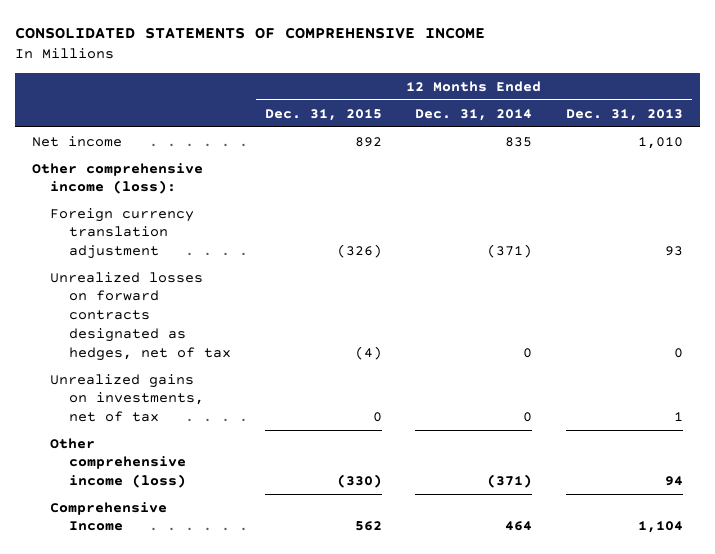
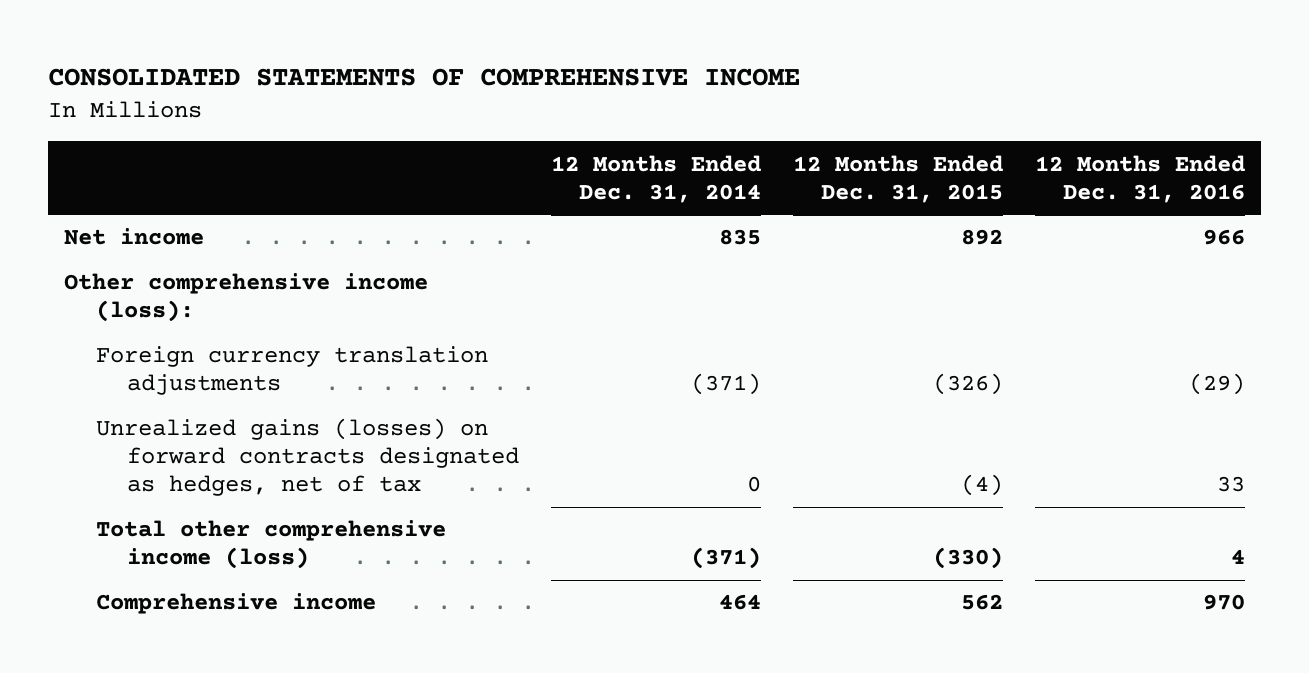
[566,108,684,121] Dec. 31, 2013 -> none
none -> [1035,154,1246,203] 12 Months Ended Dec. 31, 2016
[50,373,204,423] Unrealized gains on investments, net of tax -> none
[50,207,195,260] Foreign currency translation adjustment -> [95,346,488,396] Foreign currency translation adjustments
[50,271,231,361] Unrealized losses on forward contracts designated as hedges, net of tax -> [95,418,520,497] Unrealized gains (losses) on forward contracts designated as hedges, net of tax
[50,437,186,489] Other comprehensive income (loss) -> [95,520,446,570] Total other comprehensive income (loss)
[50,501,168,532] Comprehensive Income -> [95,593,376,615] Comprehensive income

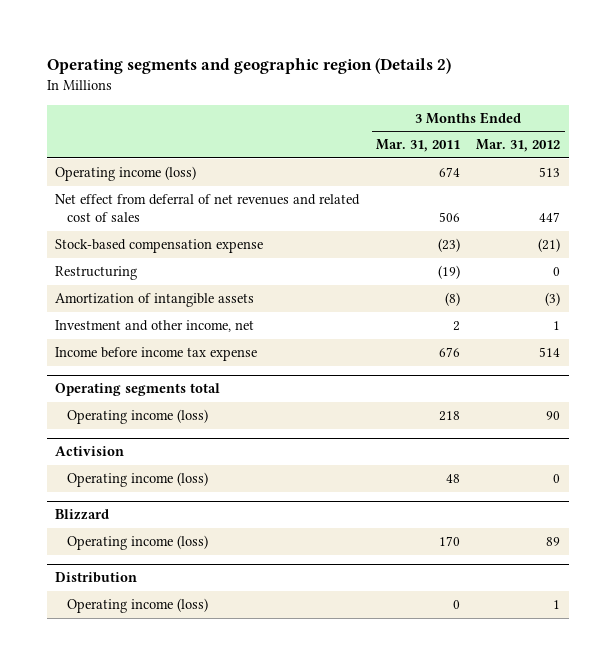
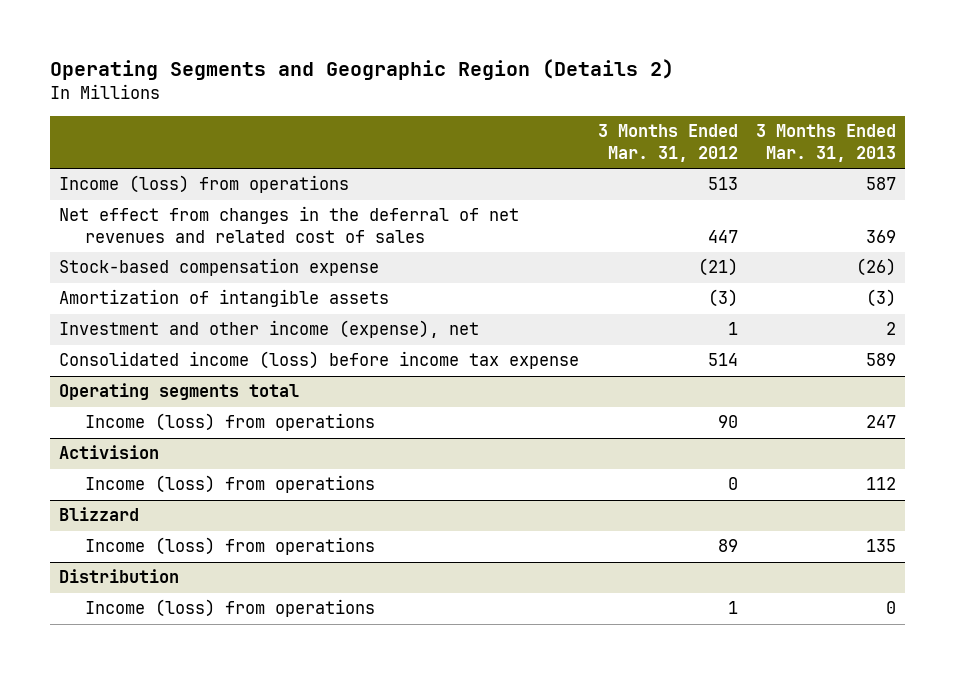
[47,58,452,75] Operating segments and geographic region (Details 2) -> [49,59,674,81] Operating Segments and Geographic Region (Details 2)
[375,139,460,153] Mar. 31, 2011 -> none
none -> [756,124,897,162] 3 Months Ended Mar. 31, 2013
[55,166,197,182] Operating income (loss) -> [59,175,350,194] Income (loss) from operations
[55,194,361,223] Net effect from deferral of net revenues and related cost of sales -> [59,206,520,244] Net effect from changes in the deferral of net revenues and related cost of sales
[55,266,138,281] Restructuring -> none
[55,320,255,333] Investment and other income, net -> [59,320,480,339] Investment and other income (expense), net
[55,347,258,362] Income before income tax expense -> [59,351,580,370] Consolidated income (loss) before income tax expense
[66,409,208,425] Operating income (loss) -> [84,413,375,432] Income (loss) from operations
[66,472,208,488] Operating income (loss) -> [84,475,375,494] Income (loss) from operations
[66,535,208,551] Operating income (loss) -> [84,537,375,556] Income (loss) from operations
[66,598,208,614] Operating income (loss) -> [84,599,375,618] Income (loss) from operations

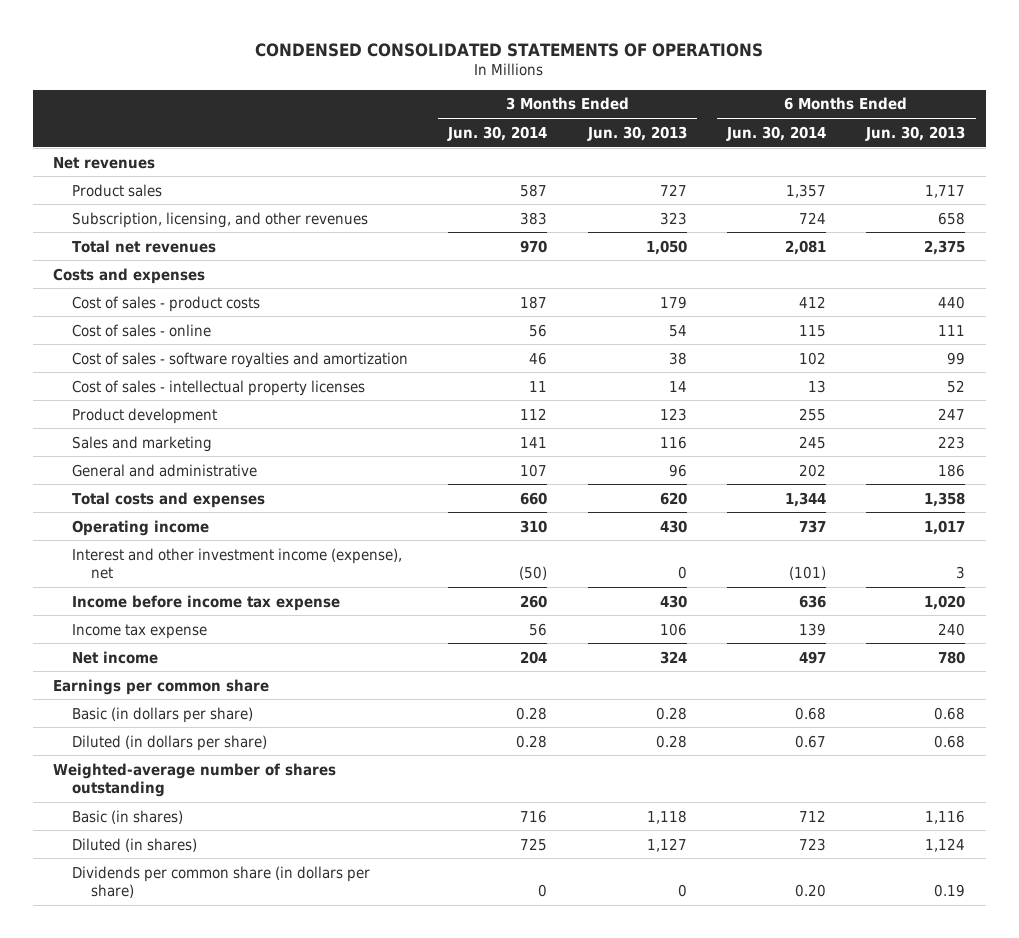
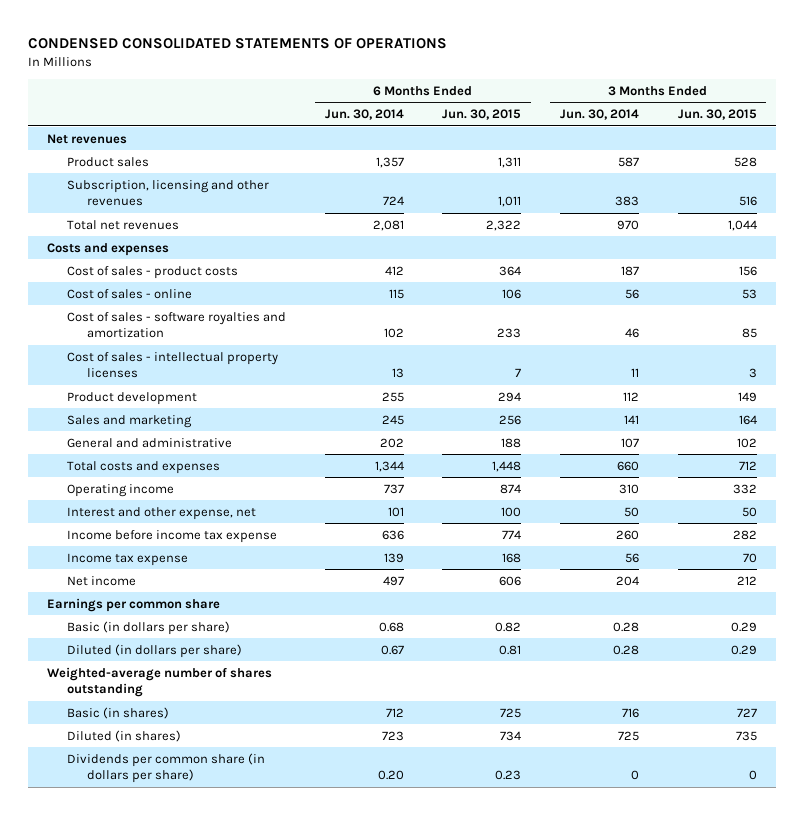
[586,125,687,141] Jun. 30, 2013 -> none
[865,125,966,141] Jun. 30, 2013 -> none
none -> [442,109,522,121] Jun. 30, 2015
none -> [677,109,757,121] Jun. 30, 2015
[72,211,369,228] Subscription, licensing, and other revenues -> [67,179,270,207] Subscription, licensing and other revenues
[72,547,403,579] Interest and other investment income (expense), net -> [67,506,257,520] Interest and other expense, net
[519,565,548,580] (50) -> [624,506,640,517] 50
[789,565,827,580] (101) -> [387,506,404,517] 101

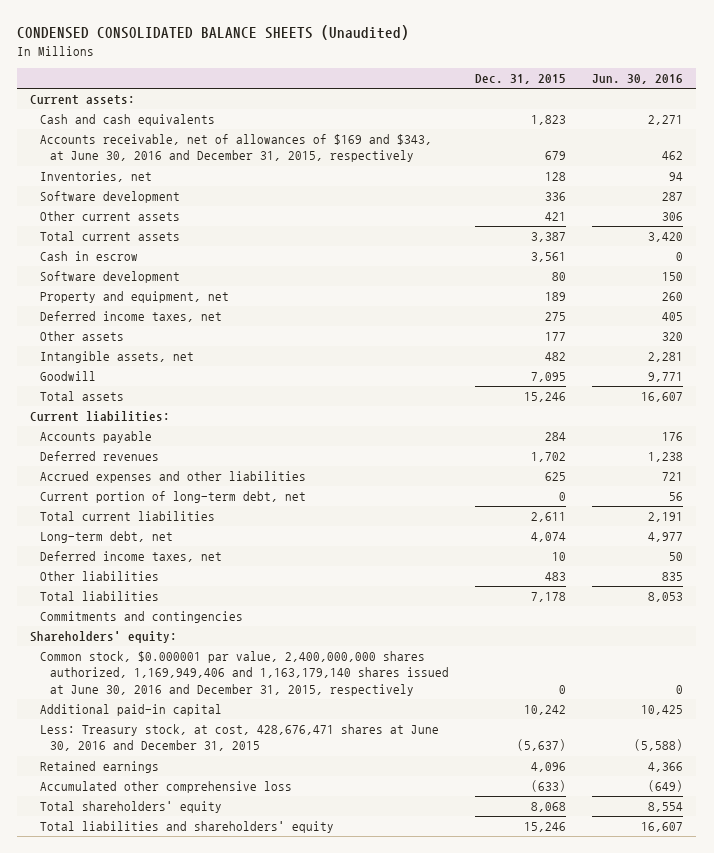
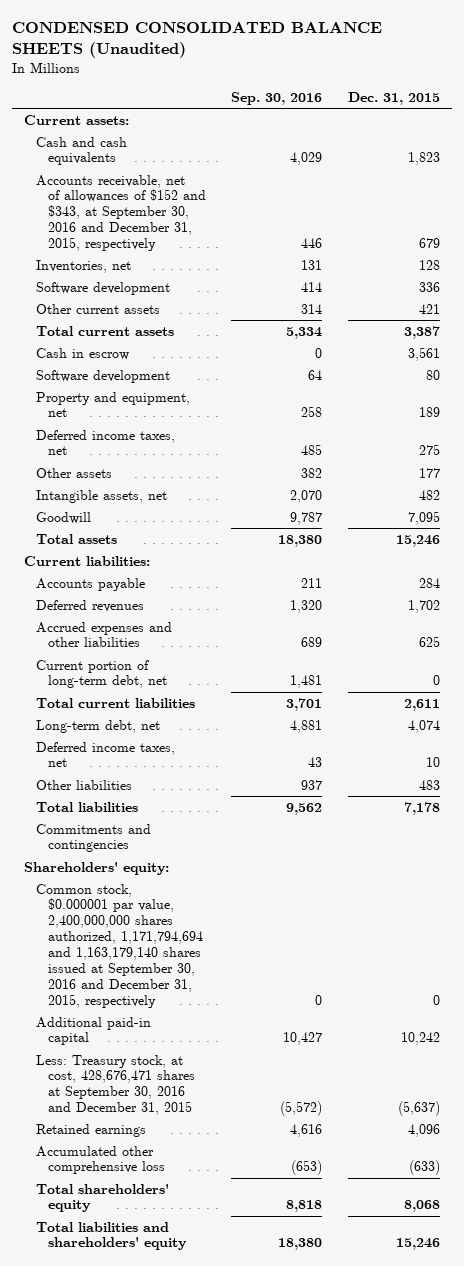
[592,74,684,85] Jun. 30, 2016 -> none
none -> [231,92,323,106] Sep. 30, 2016
[40,134,433,163] Accounts receivable, net of allowances of $169 and $343, at June 30, 2016 and December 31, 2015, respectively -> [36,174,207,252] Accounts receivable, net of allowances of $152 and $343, at September 30, 2016 and December 31, 2015, respectively
[40,651,449,696] Common stock, $0.000001 par value, 2,400,000,000 shares authorized, 1,169,949,406 and 1,163,179,140 shares issued at June 30, 2016 and December 31, 2015, respectively -> [36,883,204,1008] Common stock, $0.000001 par value, 2,400,000,000 shares authorized, 1,171,794,694 and 1,163,179,140 shares issued at September 30, 2016 and December 31, 2015, respectively
[40,724,440,752] Less: Treasury stock, at cost, 428,676,471 shares at June 30, 2016 and December 31, 2015 -> [36,1054,196,1116] Less: Treasury stock, at cost, 428,676,471 shares at September 30, 2016 and December 31, 2015

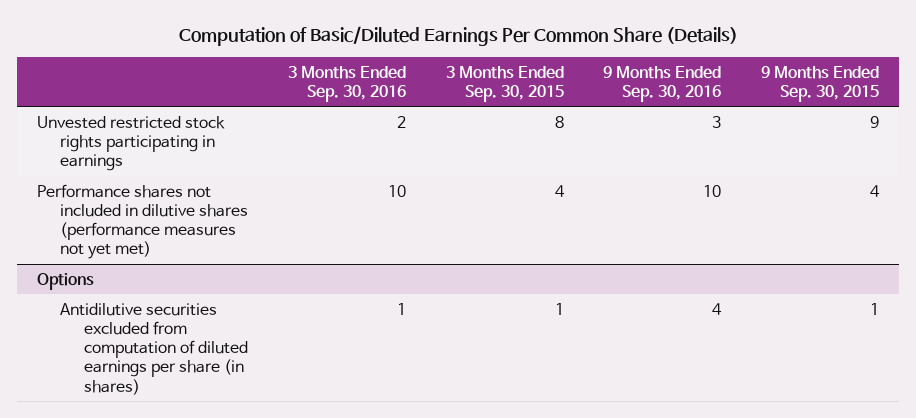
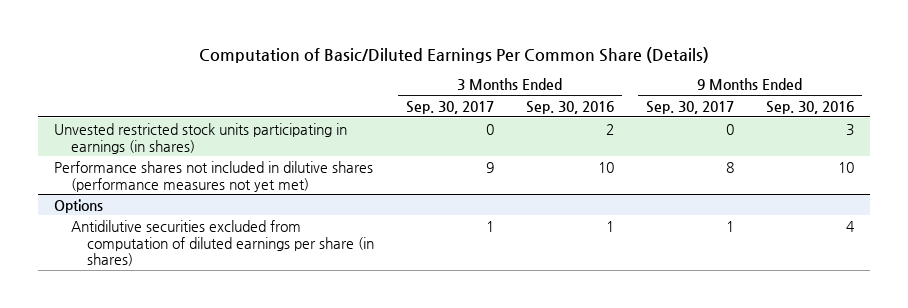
[445,65,564,102] 3 Months Ended Sep. 30, 2015 -> none
[760,65,879,102] 9 Months Ended Sep. 30, 2015 -> none
none -> [405,100,494,114] Sep. 30, 2017
none -> [645,100,734,114] Sep. 30, 2017
[37,115,226,172] Unvested restricted stock rights participating in earnings -> [54,122,348,154] Unvested restricted stock units participating in earnings (in shares)

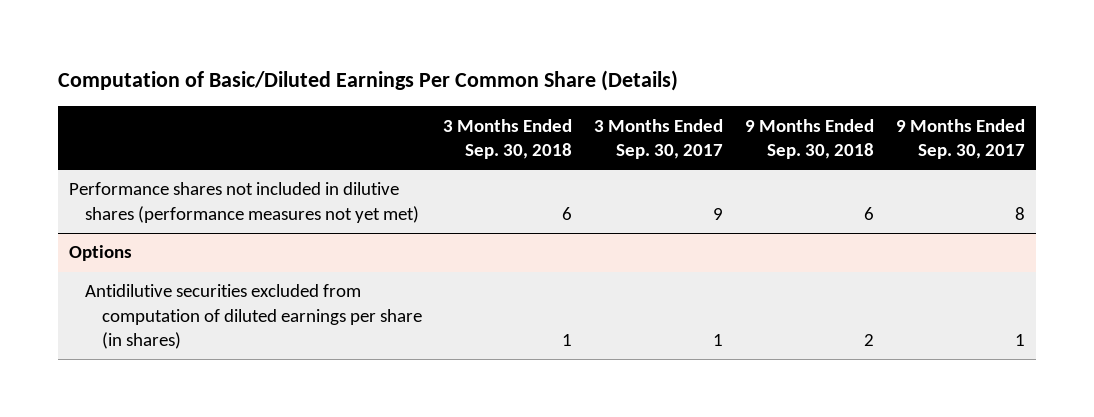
[525,100,614,114] Sep. 30, 2016 -> none
[765,100,854,114] Sep. 30, 2016 -> none
none -> [443,118,573,159] 3 Months Ended Sep. 30, 2018
none -> [745,118,875,159] 9 Months Ended Sep. 30, 2018
[54,122,348,154] Unvested restricted stock units participating in earnings (in shares) -> none

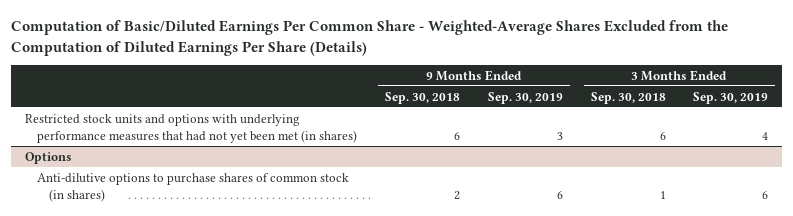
[57,70,678,92] Computation of Basic/Diluted Earnings Per Common Share (Details) -> [10,20,728,56] Computation of Basic/Diluted Earnings Per Common Share - Weighted-Average Shares Excluded from the Computation of Diluted Earnings Per Share (Details)
[594,118,724,159] 3 Months Ended Sep. 30, 2017 -> none
[896,118,1026,159] 9 Months Ended Sep. 30, 2017 -> none
none -> [487,91,563,104] Sep. 30, 2019
none -> [693,91,769,104] Sep. 30, 2019
[68,182,420,223] Performance shares not included in dilutive shares (performance measures not yet met) -> [24,113,358,143] Restricted stock units and options with underlying performance measures that had not yet been met (in shares)
[85,284,422,350] Antidilutive securities excluded from computation of diluted earnings per share (in shares) -> [37,172,350,202] Anti-dilutive options to purchase shares of common stock (in shares)

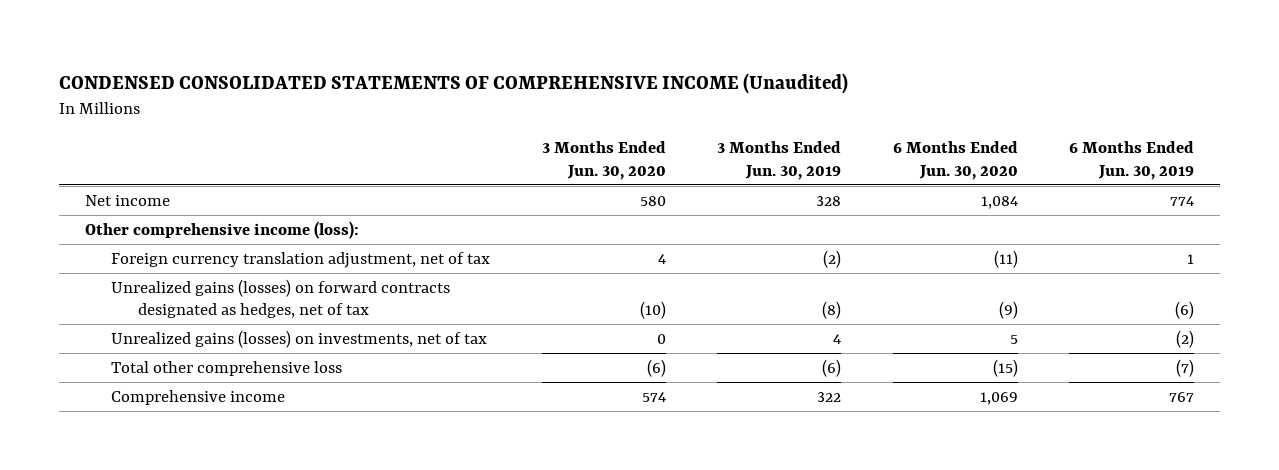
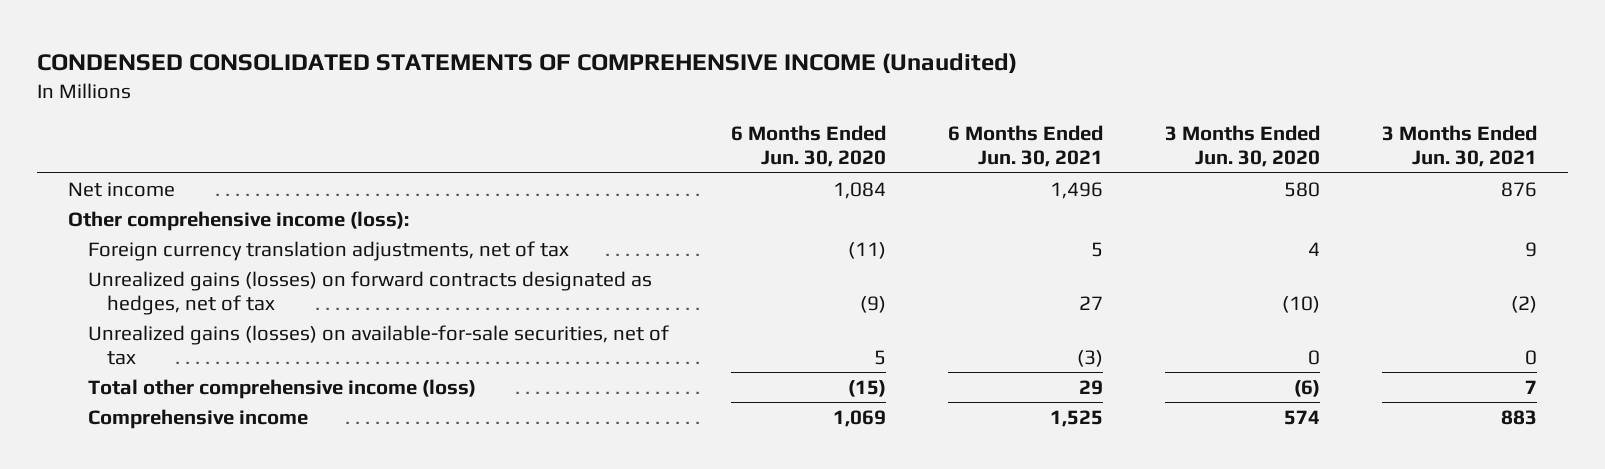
[717,141,842,180] 3 Months Ended Jun. 30, 2019 -> none
[1069,141,1195,180] 6 Months Ended Jun. 30, 2019 -> none
none -> [947,125,1103,168] 6 Months Ended Jun. 30, 2021
none -> [1381,125,1537,168] 3 Months Ended Jun. 30, 2021
[111,251,491,268] Foreign currency translation adjustment, net of tax -> [87,240,569,261] Foreign currency translation adjustments, net of tax
[111,329,488,348] Unrealized gains (losses) on investments, net of tax -> [87,324,669,365] Unrealized gains (losses) on available-for-sale securities, net of tax
[111,360,343,376] Total other comprehensive loss -> [87,378,476,399] Total other comprehensive income (loss)

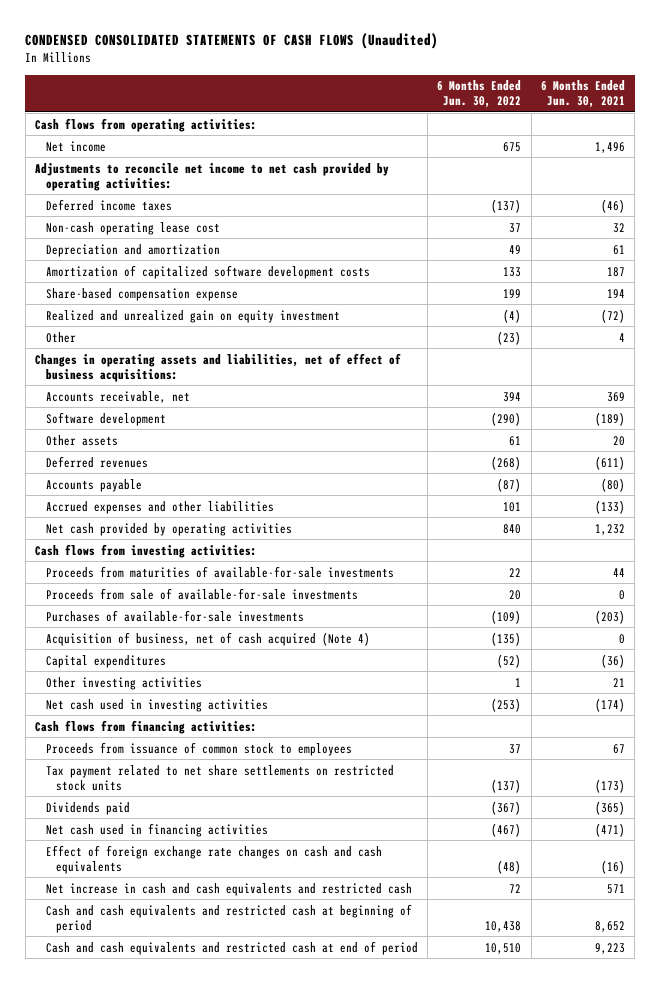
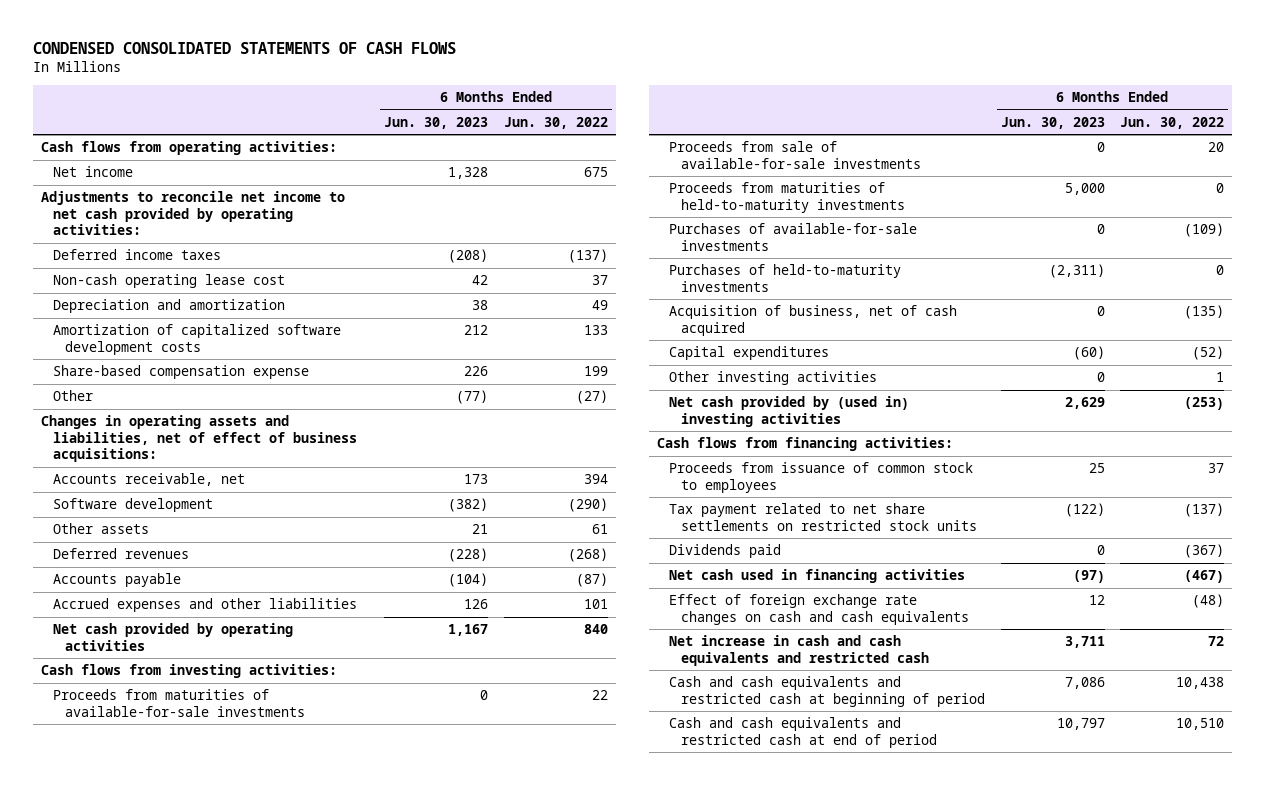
[25,32,439,49] CONDENSED CONSOLIDATED STATEMENTS OF CASH FLOWS (Unaudited) -> [32,41,456,54] CONDENSED CONSOLIDATED STATEMENTS OF CASH FLOWS
[540,80,625,109] 6 Months Ended Jun. 30, 2021 -> none
none -> [384,116,489,129] Jun. 30, 2023
[45,309,340,323] Realized and unrealized gain on equity investment -> none
[497,330,522,345] (23) -> [575,390,608,405] (27)
none -> [668,182,906,213] Proceeds from maturities of held-to-maturity investments
none -> [668,264,901,292] Purchases of held-to-maturity investments
[45,631,370,646] Acquisition of business, net of cash acquired (Note 4) -> [668,305,957,336] Acquisition of business, net of cash acquired
[45,698,268,712] Net cash used in investing activities -> [668,396,909,427] Net cash provided by (used in) investing activities

